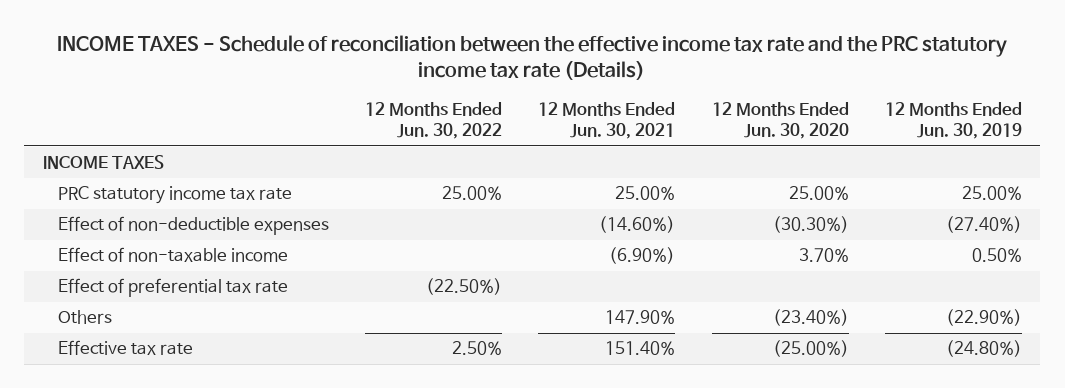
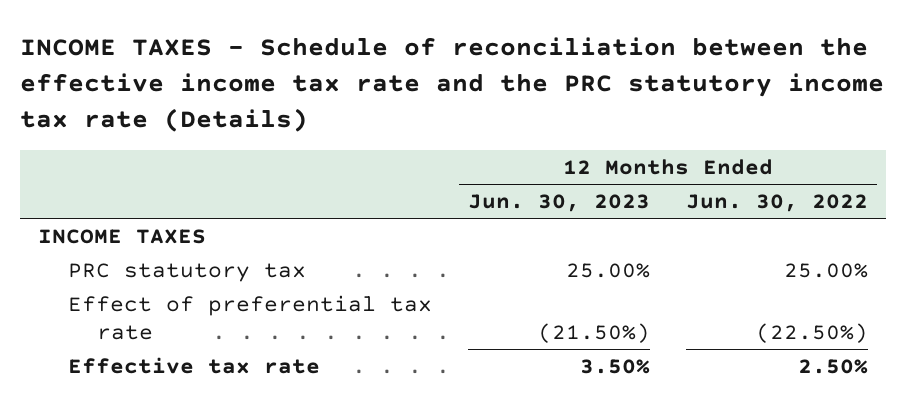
[538,102,676,140] 12 Months Ended Jun. 30, 2021 -> none
[711,102,849,140] 12 Months Ended Jun. 30, 2020 -> none
[885,102,1023,140] 12 Months Ended Jun. 30, 2019 -> none
none -> [467,194,650,213] Jun. 30, 2023
[57,216,329,236] Effect of non-deductible expenses -> none
[57,247,288,263] Effect of non-taxable income -> none
[57,186,292,205] PRC statutory income tax rate -> [67,262,306,282] PRC statutory tax
[57,310,112,325] Others -> none

